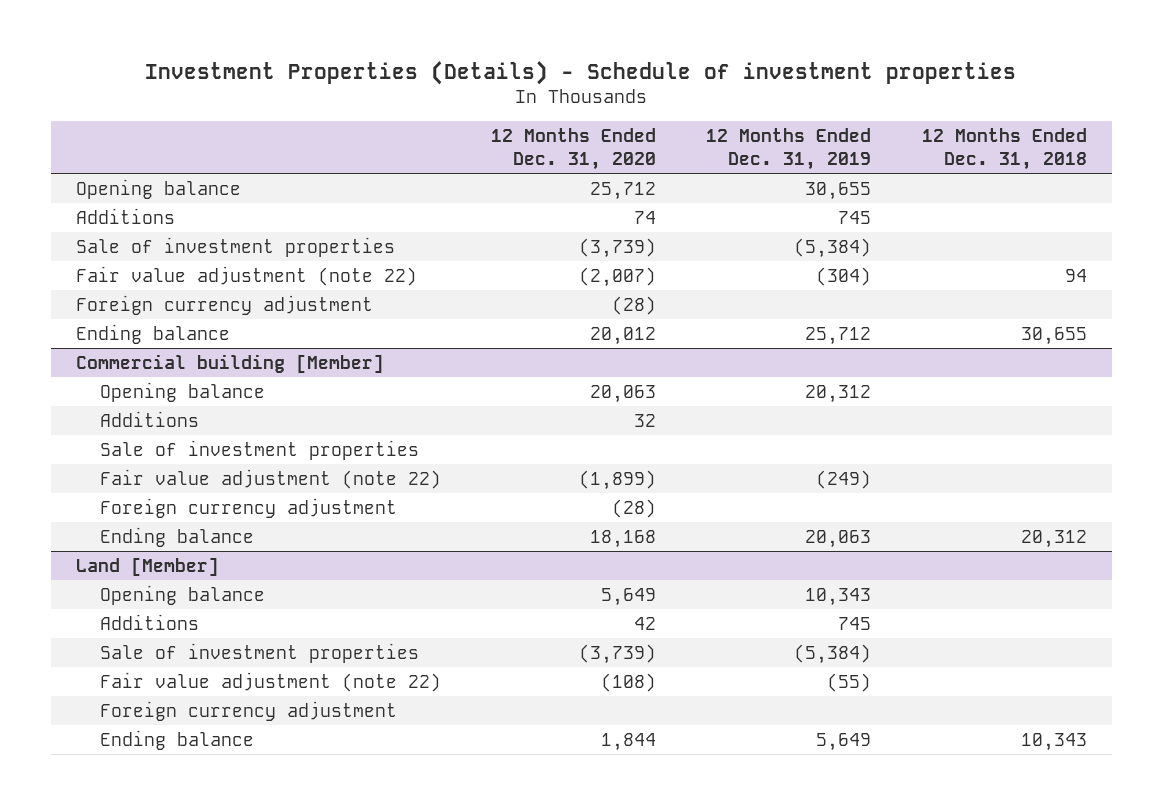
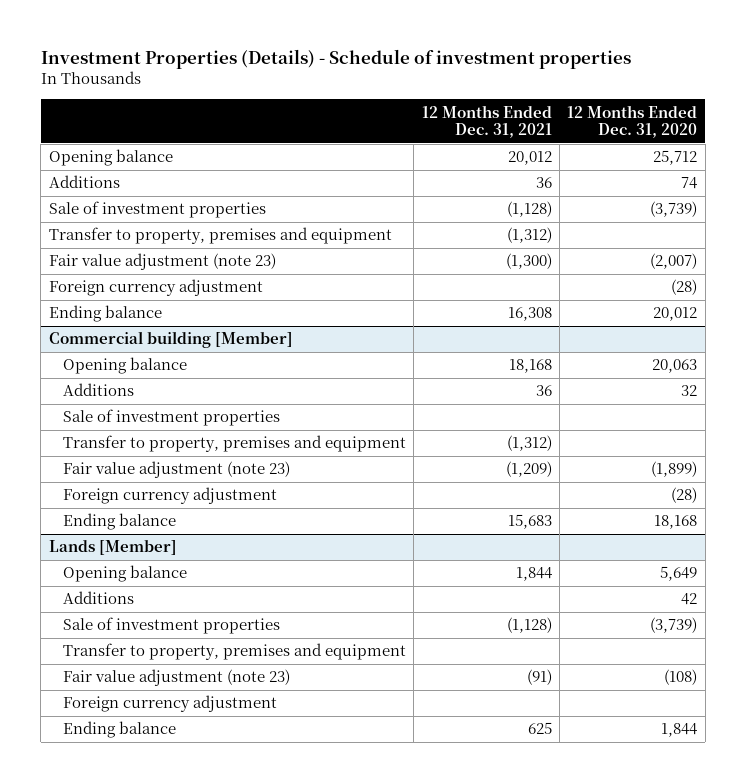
[706,127,872,171] 12 Months Ended Dec. 31, 2019 -> none
[921,127,1087,171] 12 Months Ended Dec. 31, 2018 -> none
none -> [421,104,552,139] 12 Months Ended Dec. 31, 2021
none -> [48,227,392,245] Transfer to property, premises and equipment
[76,265,418,286] Fair value adjustment (note 22) -> [48,253,276,271] Fair value adjustment (note 23)
none -> [63,435,407,453] Transfer to property, premises and equipment
[100,468,442,489] Fair value adjustment (note 22) -> [63,461,291,479] Fair value adjustment (note 23)
[76,556,220,576] Land [Member] -> [48,540,177,556] Lands [Member]
none -> [63,643,407,661] Transfer to property, premises and equipment
[100,671,442,692] Fair value adjustment (note 22) -> [63,669,291,687] Fair value adjustment (note 23)

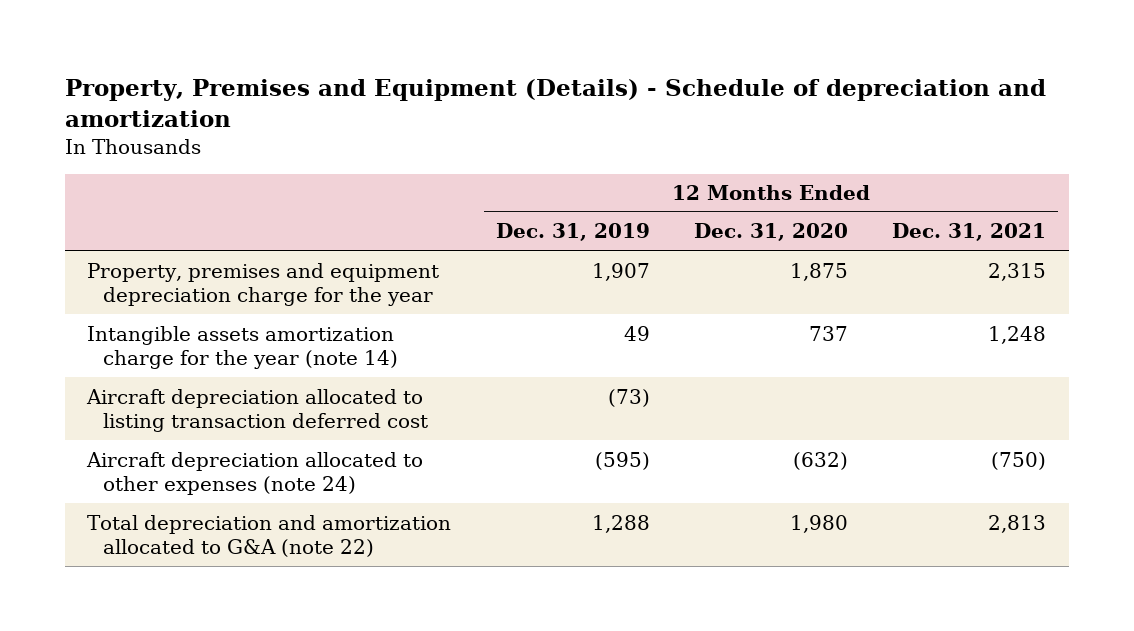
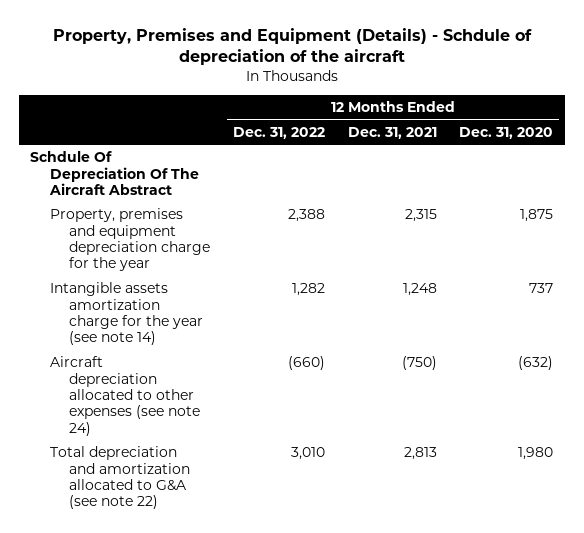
[64,78,1046,127] Property, Premises and Equipment (Details) - Schedule of depreciation and amortization -> [52,27,532,66] Property, Premises and Equipment (Details) - Schdule of depreciation of the aircraft
[495,223,650,242] Dec. 31, 2019 -> none
none -> [232,126,325,139] Dec. 31, 2022
none -> [30,151,199,196] Schdule Of Depreciation Of The Aircraft Abstract
[86,388,428,432] Aircraft depreciation allocated to listing transaction deferred cost -> none
[87,325,398,369] Intangible assets amortization charge for the year (note 14) -> [49,282,204,346] Intangible assets amortization charge for the year (see note 14)
[86,451,424,495] Aircraft depreciation allocated to other expenses (note 24) -> [49,356,201,436] Aircraft depreciation allocated to other expenses (see note 24)
[87,514,452,557] Total depreciation and amortization allocated to G&A (note 22) -> [49,446,191,510] Total depreciation and amortization allocated to G&A (see note 22)

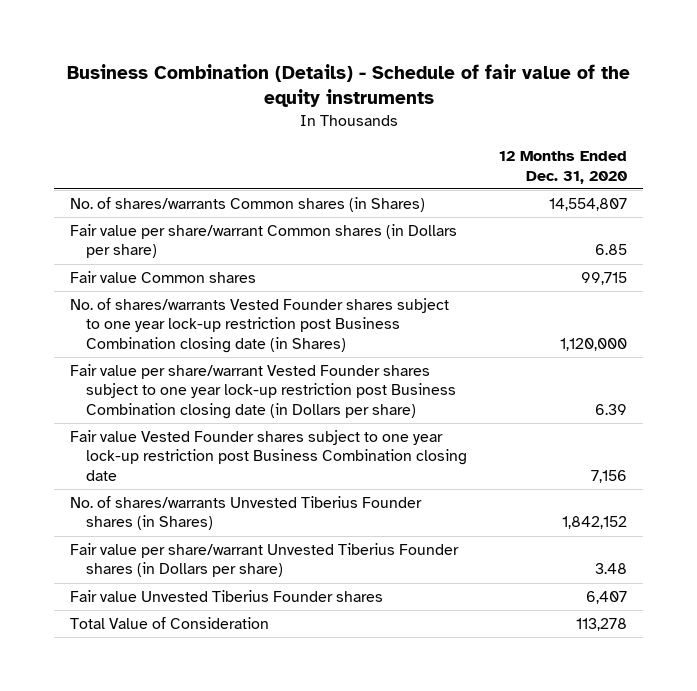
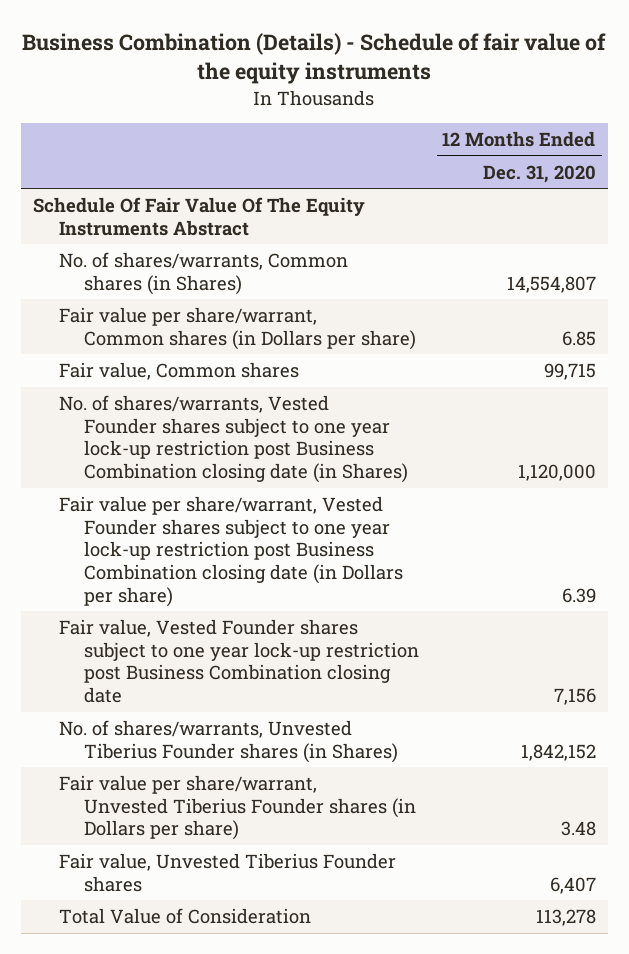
none -> [32,197,365,236] Schedule Of Fair Value Of The Equity Instruments Abstract
[70,197,426,213] No. of shares/warrants Common shares (in Shares) -> [58,252,348,295] No. of shares/warrants, Common shares (in Shares)
[70,224,458,259] Fair value per share/warrant Common shares (in Dollars per share) -> [58,307,417,350] Fair value per share/warrant, Common shares (in Dollars per share)
[70,271,257,284] Fair value Common shares -> [58,362,299,381] Fair value, Common shares
[70,298,450,353] No. of shares/warrants Vested Founder shares subject to one year lock-up restriction post Business Combination closing date (in Shares) -> [58,395,409,483] No. of shares/warrants, Vested Founder shares subject to one year lock-up restriction post Business Combination closing date (in Shares)
[70,364,457,419] Fair value per share/warrant Vested Founder shares subject to one year lock-up restriction post Business Combination closing date (in Dollars per share) -> [58,496,404,607] Fair value per share/warrant, Vested Founder shares subject to one year lock-up restriction post Business Combination closing date (in Dollars per share)
[70,430,468,481] Fair value Vested Founder shares subject to one year lock-up restriction post Business Combination closing date -> [58,619,420,703] Fair value, Vested Founder shares subject to one year lock-up restriction post Business Combination closing date
[70,496,423,531] No. of shares/warrants Unvested Tiberius Founder shares (in Shares) -> [58,720,399,763] No. of shares/warrants, Unvested Tiberius Founder shares (in Shares)
[70,543,460,578] Fair value per share/warrant Unvested Tiberius Founder shares (in Dollars per share) -> [58,775,417,841] Fair value per share/warrant, Unvested Tiberius Founder shares (in Dollars per share)
[70,590,384,603] Fair value Unvested Tiberius Founder shares -> [58,853,396,892] Fair value, Unvested Tiberius Founder shares

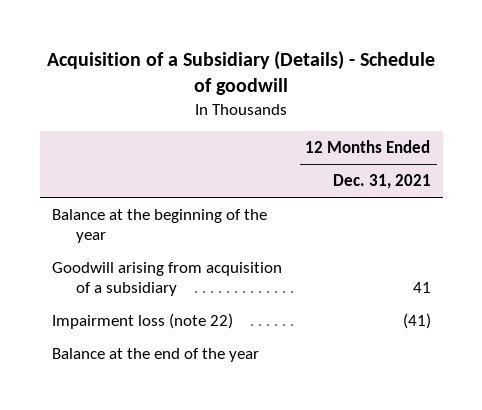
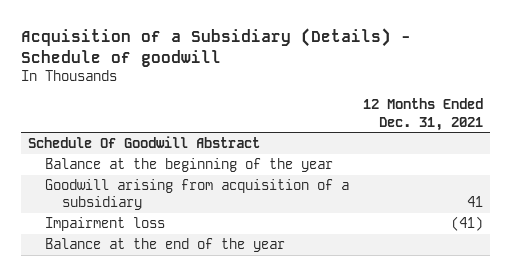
none -> [28,136,261,149] Schedule Of Goodwill Abstract
[51,312,233,329] Impairment loss (note 22) -> [45,217,166,232] Impairment loss

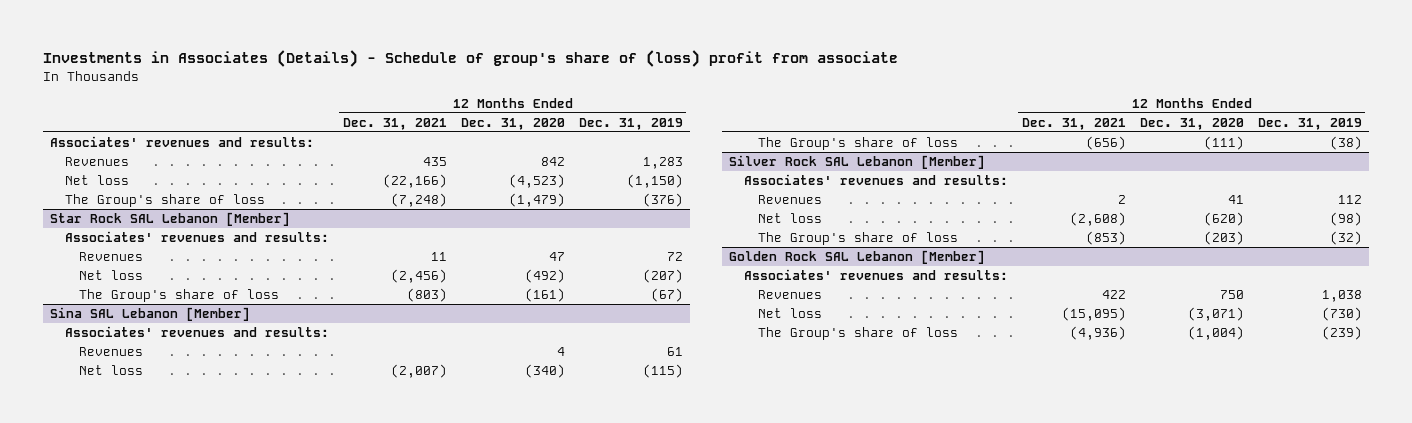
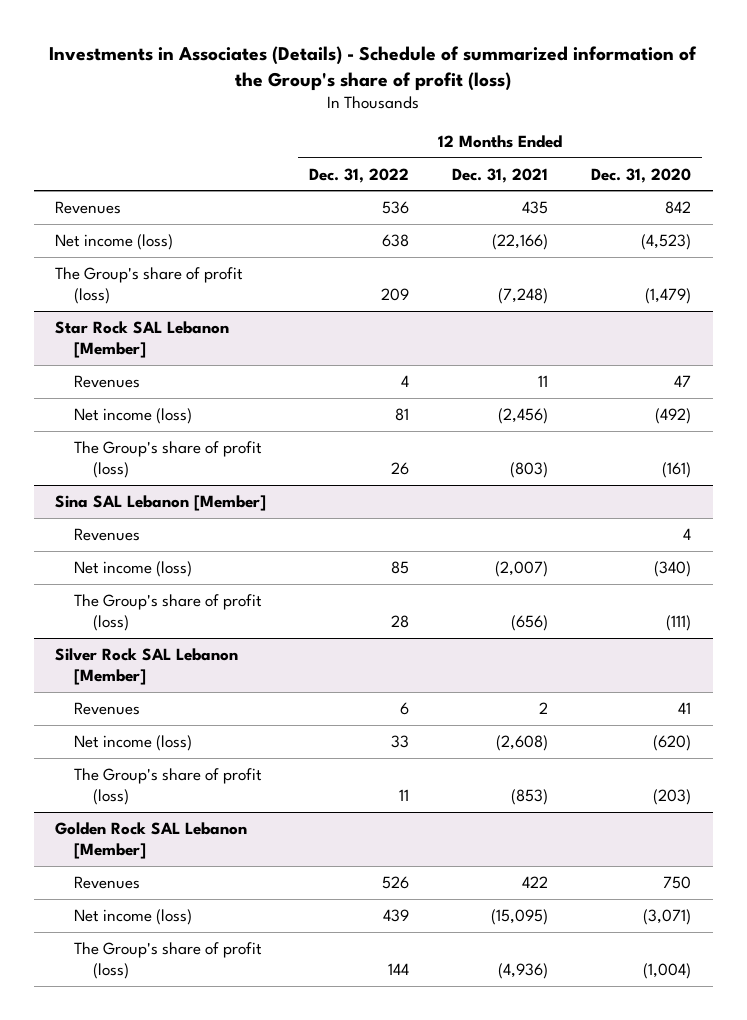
[43,50,899,68] Investments in Associates (Details) - Schedule of group's share of (loss) profit from associate -> [49,45,698,91] Investments in Associates (Details) - Schedule of summarized information of the Group's share of profit (loss)
[578,117,683,130] Dec. 31, 2019 -> none
none -> [309,167,410,183] Dec. 31, 2022
[50,136,315,148] Associates' revenues and results: -> none
[64,175,129,186] Net loss -> [55,233,174,250] Net income (loss)
[64,194,265,208] The Group's share of loss -> [55,266,244,305] The Group's share of profit (loss)
[64,231,329,243] Associates' revenues and results: -> none
[79,270,144,281] Net loss -> [74,407,193,424] Net income (loss)
[79,289,280,303] The Group's share of loss -> [74,440,263,479] The Group's share of profit (loss)
[64,326,329,338] Associates' revenues and results: -> none
[79,365,144,376] Net loss -> [74,560,193,577] Net income (loss)
[758,137,959,151] The Group's share of loss -> [74,593,263,632] The Group's share of profit (loss)
[743,174,1008,186] Associates' revenues and results: -> none
[758,213,823,224] Net loss -> [74,734,193,751] Net income (loss)
[758,232,959,246] The Group's share of loss -> [74,767,263,806] The Group's share of profit (loss)
[743,269,1008,281] Associates' revenues and results: -> none
[758,308,823,319] Net loss -> [74,908,193,925] Net income (loss)
[758,327,959,341] The Group's share of loss -> [74,941,263,980] The Group's share of profit (loss)

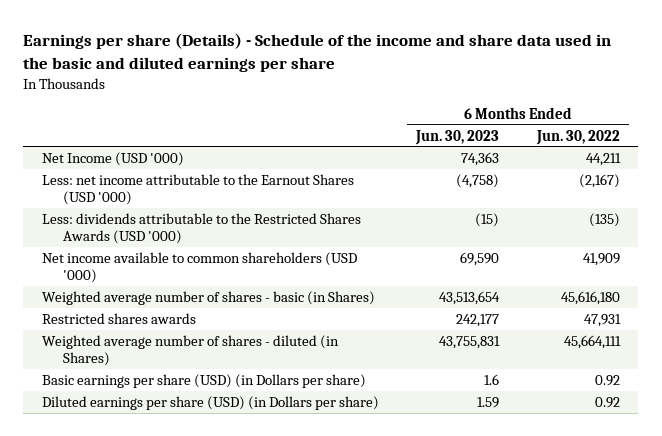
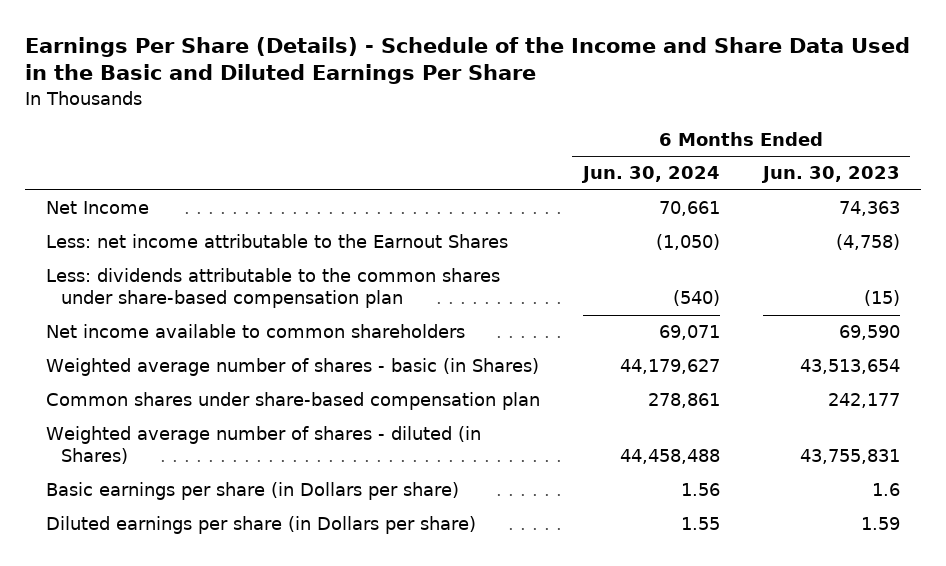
[23,33,612,72] Earnings per share (Details) - Schedule of the income and share data used in the basic and diluted earnings per share -> [24,36,910,85] Earnings Per Share (Details) - Schedule of the Income and Share Data Used in the Basic and Diluted Earnings Per Share
[535,129,620,145] Jun. 30, 2022 -> none
none -> [580,166,720,184] Jun. 30, 2024
[42,212,362,245] Less: dividends attributable to the Restricted Shares Awards (USD '000) -> none
[42,151,185,166] Net Income (USD '000) -> [46,201,150,215] Net Income
[42,173,355,206] Less: net income attributable to the Earnout Shares (USD '000) -> [46,234,509,249] Less: net income attributable to the Earnout Shares
none -> [46,268,501,309] Less: dividends attributable to the common shares under share-based compensation plan
[42,251,358,284] Net income available to common shareholders (USD '000) -> [46,324,466,339] Net income available to common shareholders
[42,312,197,324] Restricted shares awards -> [46,392,541,411] Common shares under share-based compensation plan
[42,373,367,388] Basic earnings per share (USD) (in Dollars per share) -> [46,482,460,501] Basic earnings per share (in Dollars per share)
[42,395,380,410] Diluted earnings per share (USD) (in Dollars per share) -> [46,516,477,535] Diluted earnings per share (in Dollars per share)

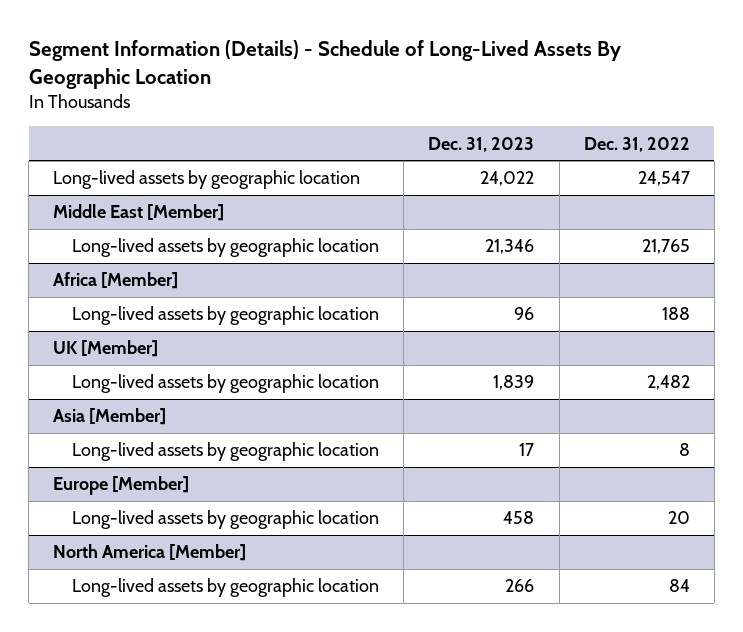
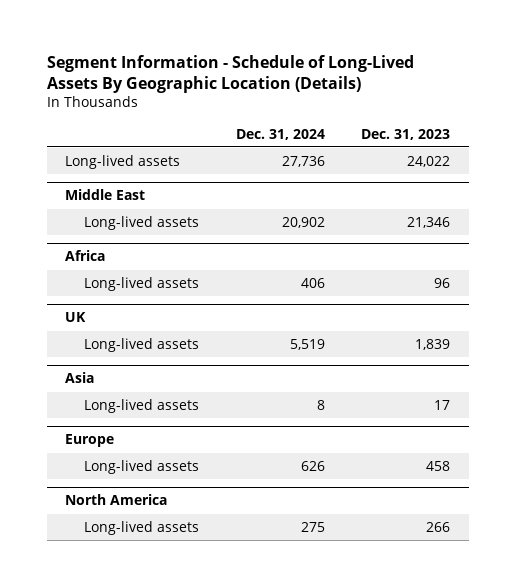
[28,40,621,90] Segment Information (Details) - Schedule of Long-Lived Assets By Geographic Location -> [46,54,414,93] Segment Information - Schedule of Long-Lived Assets By Geographic Location (Details)
[583,136,690,152] Dec. 31, 2022 -> none
none -> [235,128,325,140] Dec. 31, 2024
[53,170,361,190] Long-lived assets by geographic location -> [65,154,181,169] Long-lived assets
[53,204,225,222] Middle East [Member] -> [65,189,146,201] Middle East
[72,238,380,258] Long-lived assets by geographic location -> [83,215,199,230] Long-lived assets
[53,272,179,290] Africa [Member] -> [65,250,106,262] Africa
[72,306,380,326] Long-lived assets by geographic location -> [83,276,199,291] Long-lived assets
[53,340,159,358] UK [Member] -> [65,312,87,323] UK
[72,374,380,394] Long-lived assets by geographic location -> [83,337,199,352] Long-lived assets
[53,408,167,426] Asia [Member] -> [65,372,95,384] Asia
[72,442,380,462] Long-lived assets by geographic location -> [83,398,199,413] Long-lived assets
[53,476,190,496] Europe [Member] -> [65,434,115,448] Europe
[72,510,380,530] Long-lived assets by geographic location -> [83,459,199,474] Long-lived assets
[53,544,247,562] North America [Member] -> [65,494,168,506] North America
[72,578,380,598] Long-lived assets by geographic location -> [83,520,199,535] Long-lived assets

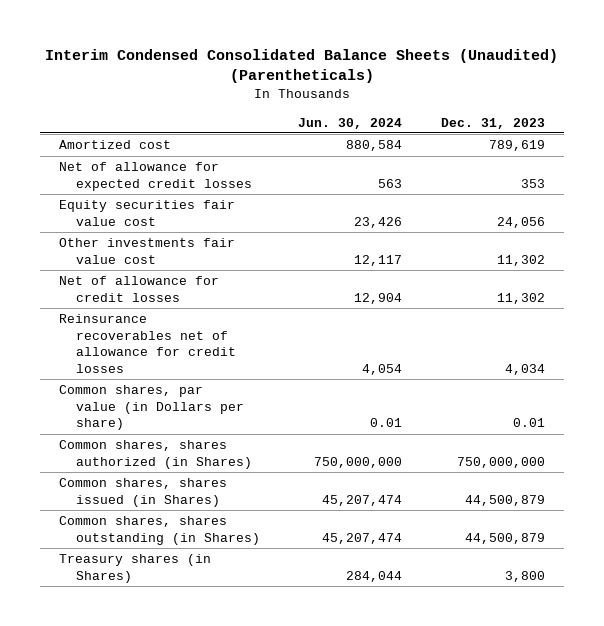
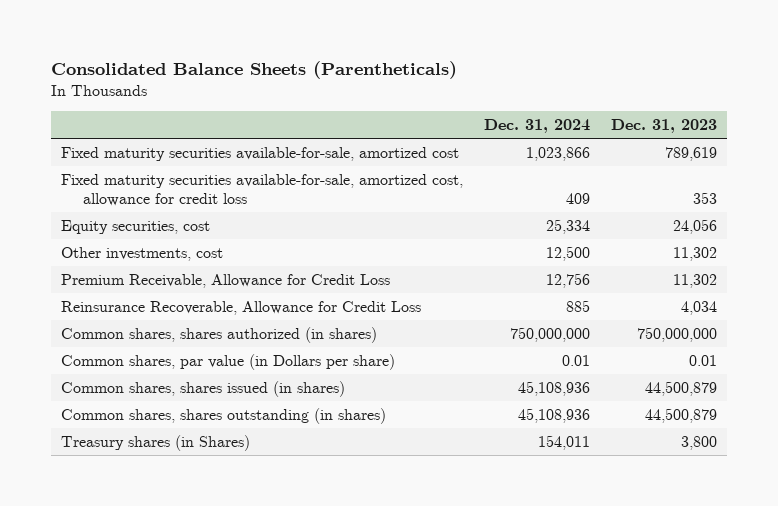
[44,49,558,84] Interim Condensed Consolidated Balance Sheets (Unaudited) (Parentheticals) -> [51,60,458,79] Consolidated Balance Sheets (Parentheticals)
[298,117,403,129] Jun. 30, 2024 -> none
none -> [484,118,591,133] Dec. 31, 2024
[58,140,171,150] Amortized cost -> [61,146,460,161] Fixed maturity securities available-for-sale, amortized cost
[58,162,252,191] Net of allowance for expected credit losses -> [61,173,464,206] Fixed maturity securities available-for-sale, amortized cost, allowance for credit loss
[58,200,235,226] Equity securities fair value cost -> [61,219,211,234] Equity securities, cost
[58,238,235,264] Other investments fair value cost -> [61,246,224,261] Other investments, cost
[58,276,219,302] Net of allowance for credit losses -> [61,273,391,288] Premium Receivable, Allowance for Credit Loss
[58,314,236,373] Reinsurance recoverables net of allowance for credit losses -> [61,300,422,315] Reinsurance Recoverable, Allowance for Credit Loss
none -> [61,326,378,343] Common shares, shares authorized (in shares)
[58,440,252,469] Common shares, shares authorized (in Shares) -> none
[58,478,227,507] Common shares, shares issued (in Shares) -> [61,380,346,397] Common shares, shares issued (in shares)
[58,516,260,545] Common shares, shares outstanding (in Shares) -> [61,407,387,424] Common shares, shares outstanding (in shares)

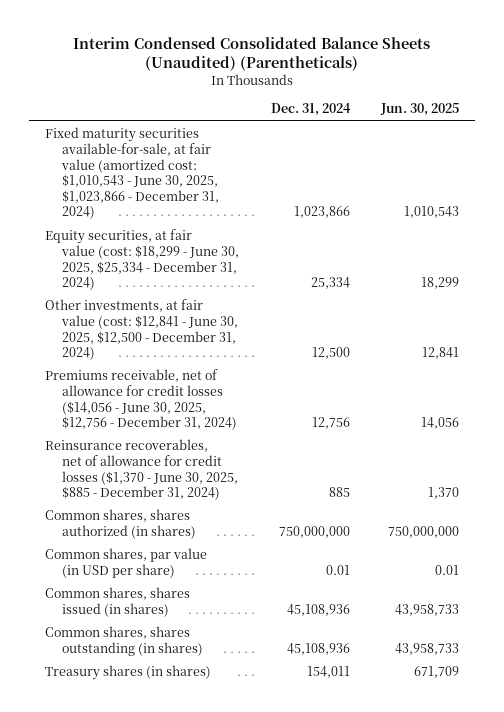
[51,60,458,79] Consolidated Balance Sheets (Parentheticals) -> [73,36,431,72] Interim Condensed Consolidated Balance Sheets (Unaudited) (Parentheticals)
[610,118,717,133] Dec. 31, 2023 -> none
none -> [380,103,460,117] Jun. 30, 2025
[61,173,464,206] Fixed maturity securities available-for-sale, amortized cost, allowance for credit loss -> none
[61,146,460,161] Fixed maturity securities available-for-sale, amortized cost -> [45,127,220,220] Fixed maturity securities available-for-sale, at fair value (amortized cost: $1,010,543 - June 30, 2025, $1,023,866 - December 31, 2024)
[61,219,211,234] Equity securities, cost -> [45,229,240,291] Equity securities, at fair value (cost: $18,299 - June 30, 2025, $25,334 - December 31, 2024)
[61,246,224,261] Other investments, cost -> [45,299,239,361] Other investments, at fair value (cost: $12,841 - June 30, 2025, $12,500 - December 31, 2024)
[61,273,391,288] Premium Receivable, Allowance for Credit Loss -> [45,369,238,431] Premiums receivable, net of allowance for credit losses ($14,056 - June 30, 2025, $12,756 - December 31, 2024)
[61,300,422,315] Reinsurance Recoverable, Allowance for Credit Loss -> [45,439,239,501] Reinsurance recoverables, net of allowance for credit losses ($1,370 - June 30, 2025, $885 - December 31, 2024)
[61,353,396,370] Common shares, par value (in Dollars per share) -> [45,548,208,578] Common shares, par value (in USD per share)
[61,434,251,451] Treasury shares (in Shares) -> [45,665,212,681] Treasury shares (in shares)

